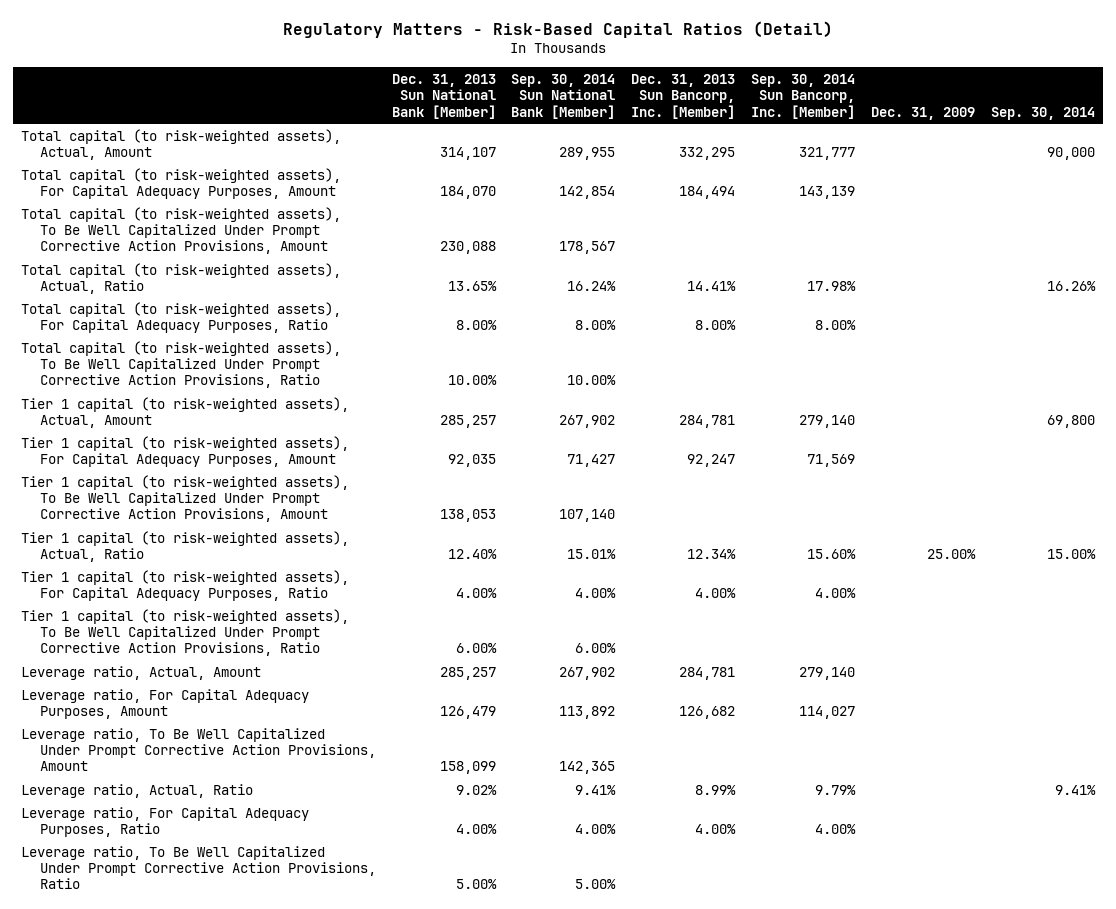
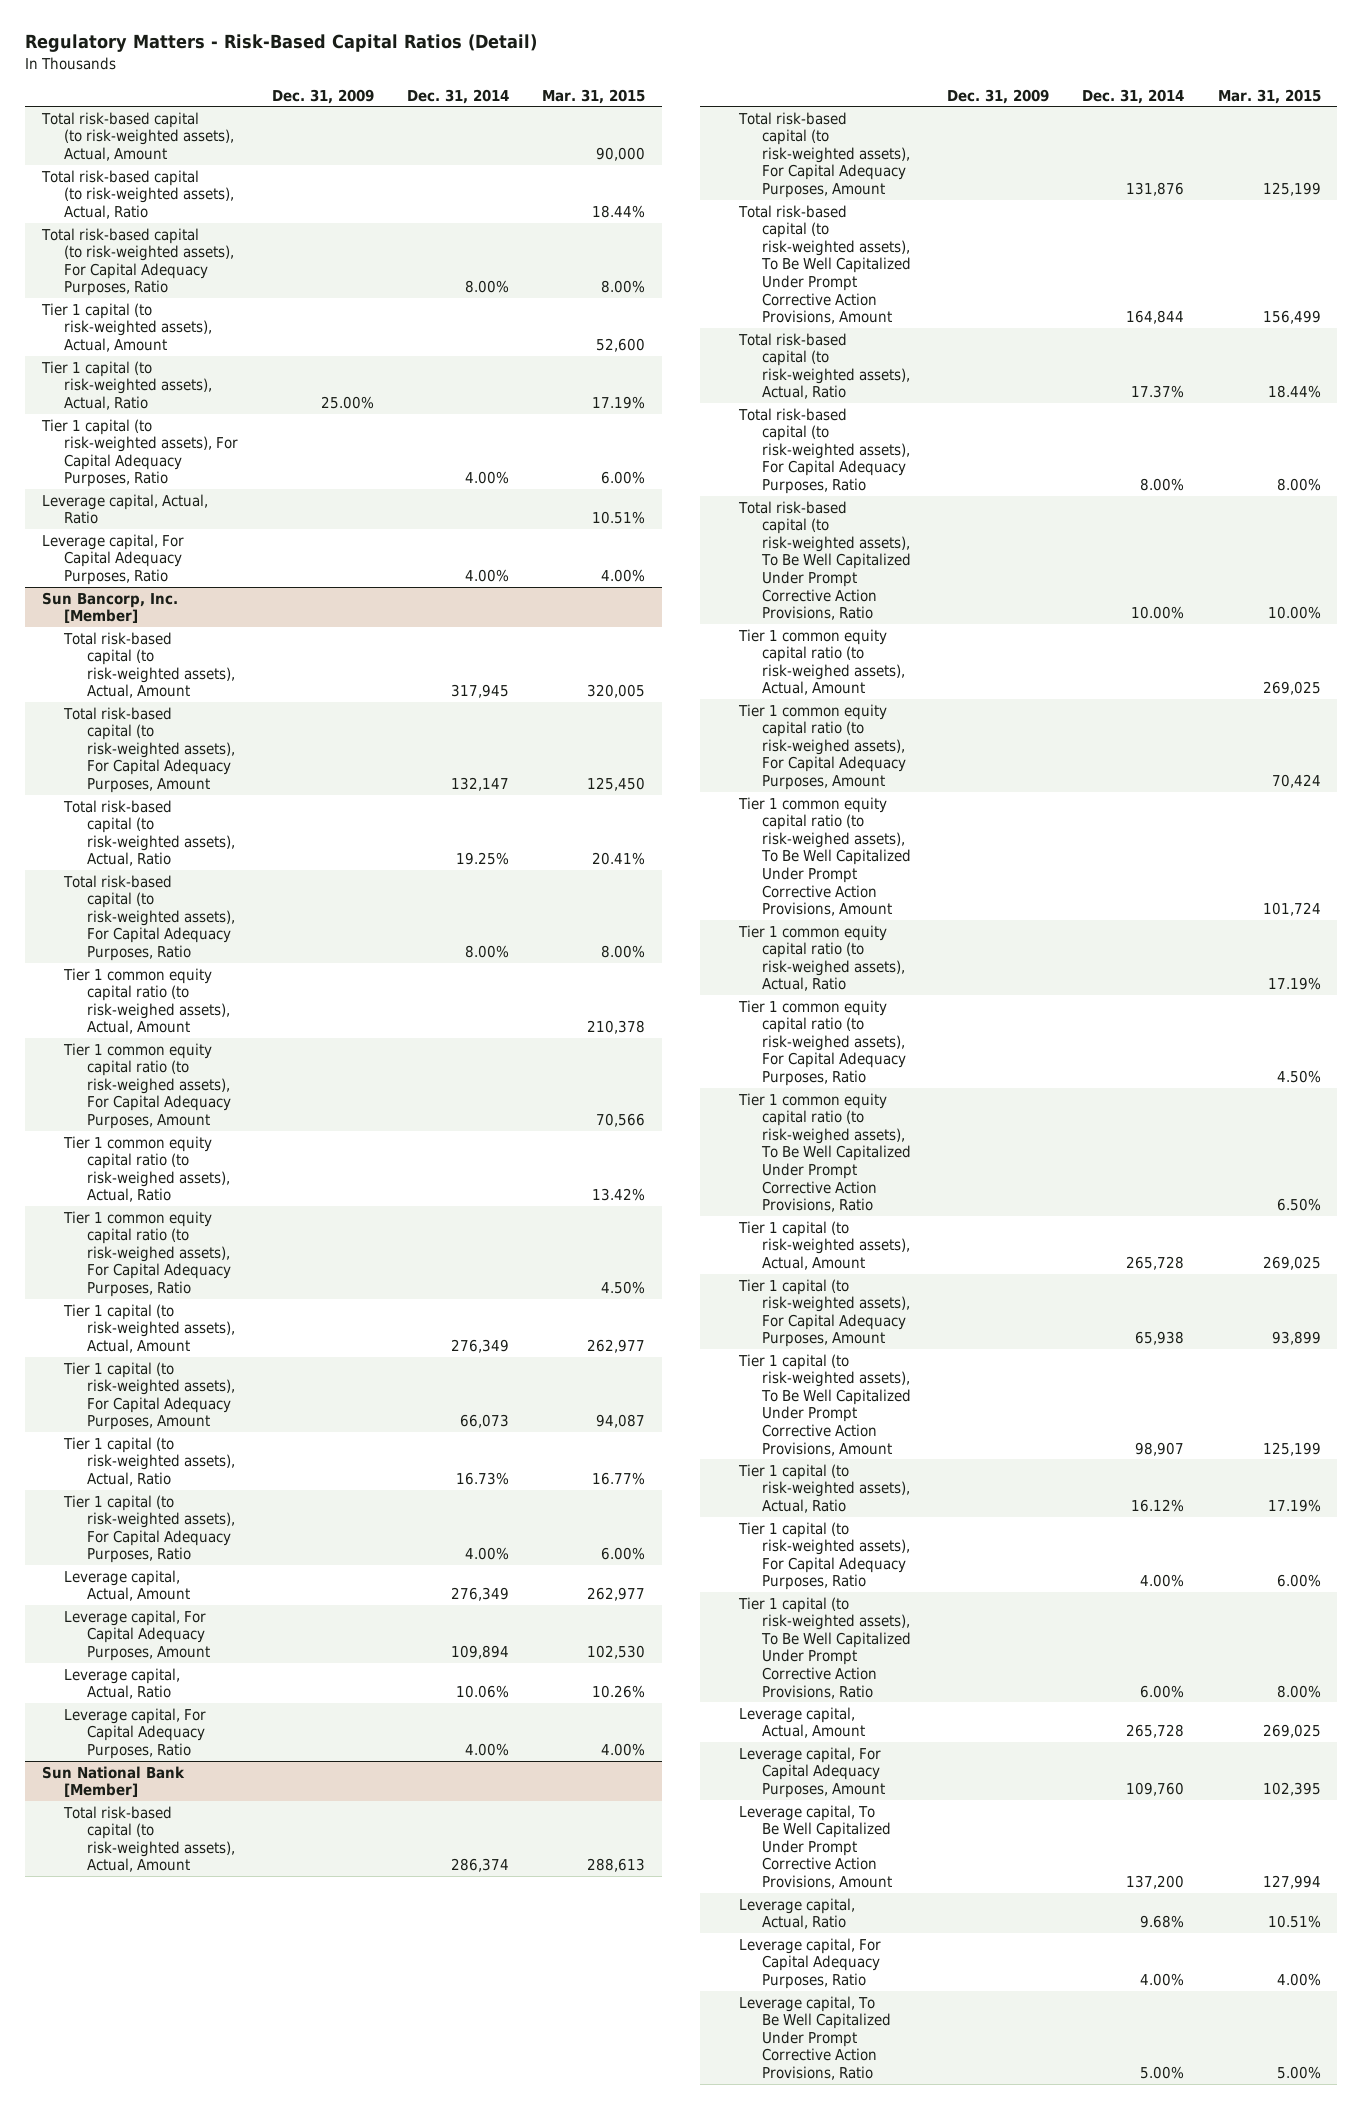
[391,73,496,119] Dec. 31, 2013 Sun National Bank [Member] -> none
[511,73,616,119] Sep. 30, 2014 Sun National Bank [Member] -> none
[631,73,736,119] Dec. 31, 2013 Sun Bancorp, Inc. [Member] -> none
[751,73,856,119] Sep. 30, 2014 Sun Bancorp, Inc. [Member] -> none
[990,106,1095,120] Sep. 30, 2014 -> none
none -> [407,88,510,104] Dec. 31, 2014
none -> [542,88,646,104] Mar. 31, 2015
[21,167,342,199] Total capital (to risk-weighted assets), For Capital Adequacy Purposes, Amount -> none
[21,206,342,255] Total capital (to risk-weighted assets), To Be Well Capitalized Under Prompt Corrective Action Provisions, Amount -> none
[21,340,342,389] Total capital (to risk-weighted assets), To Be Well Capitalized Under Prompt Corrective Action Provisions, Ratio -> none
[21,128,342,160] Total capital (to risk-weighted assets), Actual, Amount -> [40,111,235,161] Total risk-based capital (to risk-weighted assets), Actual, Amount
[21,262,342,294] Total capital (to risk-weighted assets), Actual, Ratio -> [40,169,235,219] Total risk-based capital (to risk-weighted assets), Actual, Ratio
[21,301,342,333] Total capital (to risk-weighted assets), For Capital Adequacy Purposes, Ratio -> [40,227,235,297] Total risk-based capital (to risk-weighted assets), For Capital Adequacy Purposes, Ratio
[21,435,350,467] Tier 1 capital (to risk-weighted assets), For Capital Adequacy Purposes, Amount -> none
[21,474,350,523] Tier 1 capital (to risk-weighted assets), To Be Well Capitalized Under Prompt Corrective Action Provisions, Amount -> none
[21,608,350,657] Tier 1 capital (to risk-weighted assets), To Be Well Capitalized Under Prompt Corrective Action Provisions, Ratio -> none
[21,665,262,680] Leverage ratio, Actual, Amount -> none
[21,688,310,719] Leverage ratio, For Capital Adequacy Purposes, Amount -> none
[21,727,376,772] Leverage ratio, To Be Well Capitalized Under Prompt Corrective Action Provisions, Amount -> none
[21,845,376,890] Leverage ratio, To Be Well Capitalized Under Prompt Corrective Action Provisions, Ratio -> none
[21,783,254,798] Leverage ratio, Actual, Ratio -> [41,493,208,525] Leverage capital, Actual, Ratio
[21,806,310,837] Leverage ratio, For Capital Adequacy Purposes, Ratio -> [41,533,184,585] Leverage capital, For Capital Adequacy Purposes, Ratio
none -> [41,591,178,624] Sun Bancorp, Inc. [Member]
none -> [63,631,235,699] Total risk-based capital (to risk-weighted assets), Actual, Amount
none -> [63,706,235,794] Total risk-based capital (to risk-weighted assets), For Capital Adequacy Purposes, Amount
none -> [63,799,235,867] Total risk-based capital (to risk-weighted assets), Actual, Ratio
none -> [63,874,235,962] Total risk-based capital (to risk-weighted assets), For Capital Adequacy Purposes, Ratio
none -> [63,967,230,1035] Tier 1 common equity capital ratio (to risk-weighed assets), Actual, Amount
none -> [63,1042,231,1130] Tier 1 common equity capital ratio (to risk-weighed assets), For Capital Adequacy Purposes, Amount
none -> [63,1135,230,1203] Tier 1 common equity capital ratio (to risk-weighed assets), Actual, Ratio
none -> [63,1210,231,1298] Tier 1 common equity capital ratio (to risk-weighed assets), For Capital Adequacy Purposes, Ratio
none -> [63,1303,235,1353] Tier 1 capital (to risk-weighted assets), Actual, Amount
none -> [63,1361,235,1431] Tier 1 capital (to risk-weighted assets), For Capital Adequacy Purposes, Amount
none -> [63,1436,235,1486] Tier 1 capital (to risk-weighted assets), Actual, Ratio
none -> [63,1494,235,1564] Tier 1 capital (to risk-weighted assets), For Capital Adequacy Purposes, Ratio
none -> [64,1569,190,1602] Leverage capital, Actual, Amount
none -> [64,1609,210,1661] Leverage capital, For Capital Adequacy Purposes, Amount
none -> [64,1667,181,1700] Leverage capital, Actual, Ratio
none -> [64,1707,207,1759] Leverage capital, For Capital Adequacy Purposes, Ratio
none -> [41,1765,185,1798] Sun National Bank [Member]
none -> [63,1805,235,1873] Total risk-based capital (to risk-weighted assets), Actual, Amount
none -> [738,111,910,199] Total risk-based capital (to risk-weighted assets), For Capital Adequacy Purposes, Amount
none -> [738,204,911,325] Total risk-based capital (to risk-weighted assets), To Be Well Capitalized Under Prompt Corrective Action Provisions, Amount
none -> [738,332,910,400] Total risk-based capital (to risk-weighted assets), Actual, Ratio
none -> [738,407,910,495] Total risk-based capital (to risk-weighted assets), For Capital Adequacy Purposes, Ratio
none -> [738,500,911,621] Total risk-based capital (to risk-weighted assets), To Be Well Capitalized Under Prompt Corrective Action Provisions, Ratio
none -> [738,628,905,696] Tier 1 common equity capital ratio (to risk-weighed assets), Actual, Amount
none -> [738,703,906,791] Tier 1 common equity capital ratio (to risk-weighed assets), For Capital Adequacy Purposes, Amount
none -> [738,796,911,917] Tier 1 common equity capital ratio (to risk-weighed assets), To Be Well Capitalized Under Prompt Corrective Action Provisions, Amount
none -> [738,924,905,992] Tier 1 common equity capital ratio (to risk-weighed assets), Actual, Ratio
none -> [738,999,906,1087] Tier 1 common equity capital ratio (to risk-weighed assets), For Capital Adequacy Purposes, Ratio
none -> [738,1092,911,1213] Tier 1 common equity capital ratio (to risk-weighed assets), To Be Well Capitalized Under Prompt Corrective Action Provisions, Ratio
none -> [738,1220,910,1270] Tier 1 capital (to risk-weighted assets), Actual, Amount
none -> [738,1278,910,1348] Tier 1 capital (to risk-weighted assets), For Capital Adequacy Purposes, Amount
none -> [738,1353,911,1456] Tier 1 capital (to risk-weighted assets), To Be Well Capitalized Under Prompt Corrective Action Provisions, Amount
none -> [738,1463,910,1513] Tier 1 capital (to risk-weighted assets), Actual, Ratio
none -> [738,1521,910,1591] Tier 1 capital (to risk-weighted assets), For Capital Adequacy Purposes, Ratio
none -> [738,1596,911,1699] Tier 1 capital (to risk-weighted assets), To Be Well Capitalized Under Prompt Corrective Action Provisions, Ratio
none -> [739,1706,865,1739] Leverage capital, Actual, Amount
none -> [739,1746,885,1798] Leverage capital, For Capital Adequacy Purposes, Amount
none -> [739,1804,892,1890] Leverage capital, To Be Well Capitalized Under Prompt Corrective Action Provisions, Amount
none -> [739,1897,856,1930] Leverage capital, Actual, Ratio
none -> [739,1937,882,1989] Leverage capital, For Capital Adequacy Purposes, Ratio
none -> [739,1995,891,2081] Leverage capital, To Be Well Capitalized Under Prompt Corrective Action Provisions, Ratio

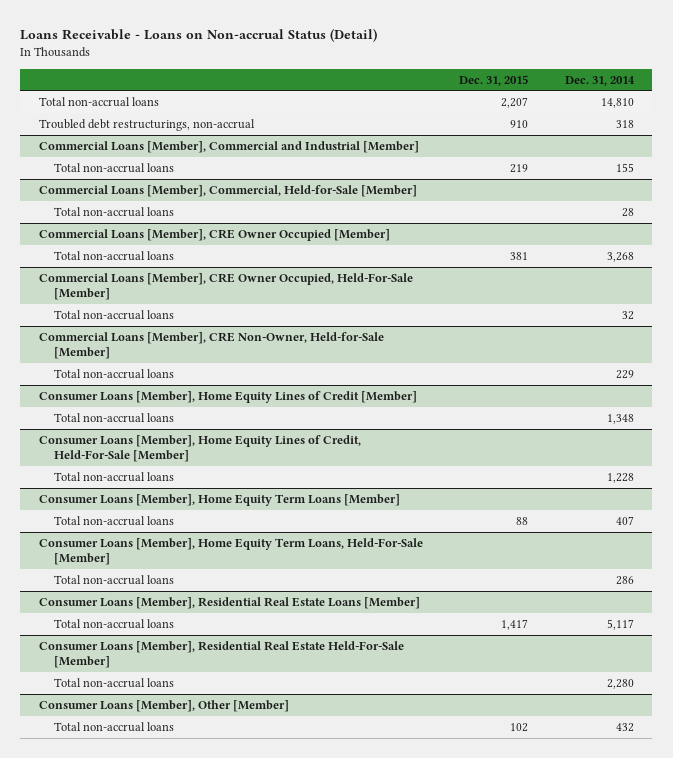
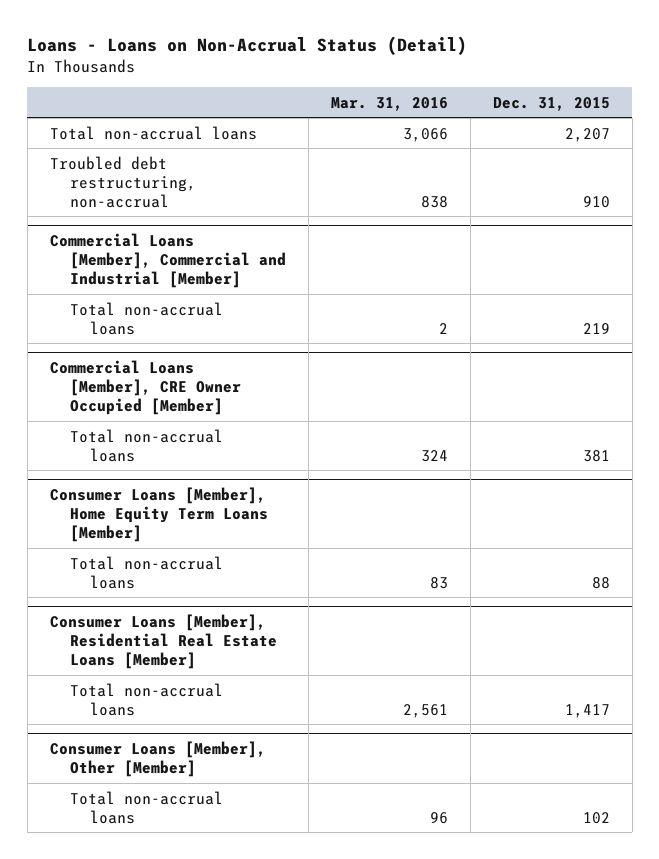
[20,28,378,43] Loans Receivable - Loans on Non-accrual Status (Detail) -> [27,36,468,56] Loans - Loans on Non-Accrual Status (Detail)
[565,75,636,86] Dec. 31, 2014 -> none
none -> [330,96,448,111] Mar. 31, 2016
[38,118,255,131] Troubled debt restructurings, non-accrual -> [49,155,196,208] Troubled debt restructuring, non-accrual
[38,184,417,197] Commercial Loans [Member], Commercial, Held-for-Sale [Member] -> none
[53,206,174,217] Total non-accrual loans -> none
[38,272,413,301] Commercial Loans [Member], CRE Owner Occupied, Held-For-Sale [Member] -> none
[53,309,174,320] Total non-accrual loans -> none
[38,331,384,360] Commercial Loans [Member], CRE Non-Owner, Held-for-Sale [Member] -> none
[53,368,174,379] Total non-accrual loans -> none
[38,390,417,403] Consumer Loans [Member], Home Equity Lines of Credit [Member] -> none
[53,412,174,423] Total non-accrual loans -> none
[38,434,361,463] Consumer Loans [Member], Home Equity Lines of Credit, Held-For-Sale [Member] -> none
[53,471,174,482] Total non-accrual loans -> none
[38,537,423,566] Consumer Loans [Member], Home Equity Term Loans, Held-For-Sale [Member] -> none
[53,574,174,585] Total non-accrual loans -> none
[38,640,404,669] Consumer Loans [Member], Residential Real Estate Held-For-Sale [Member] -> none
[53,677,174,688] Total non-accrual loans -> none

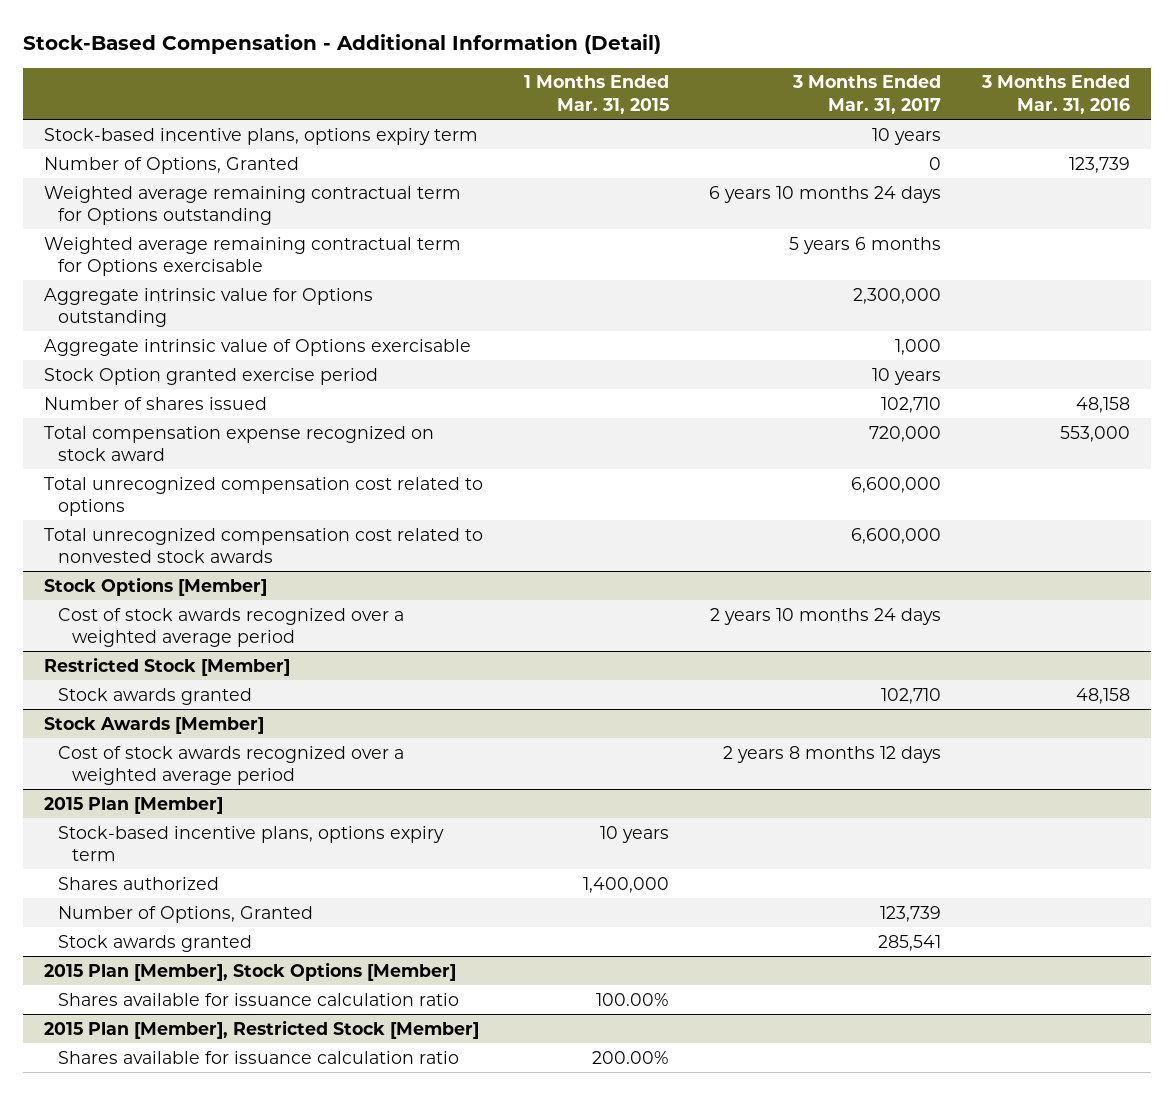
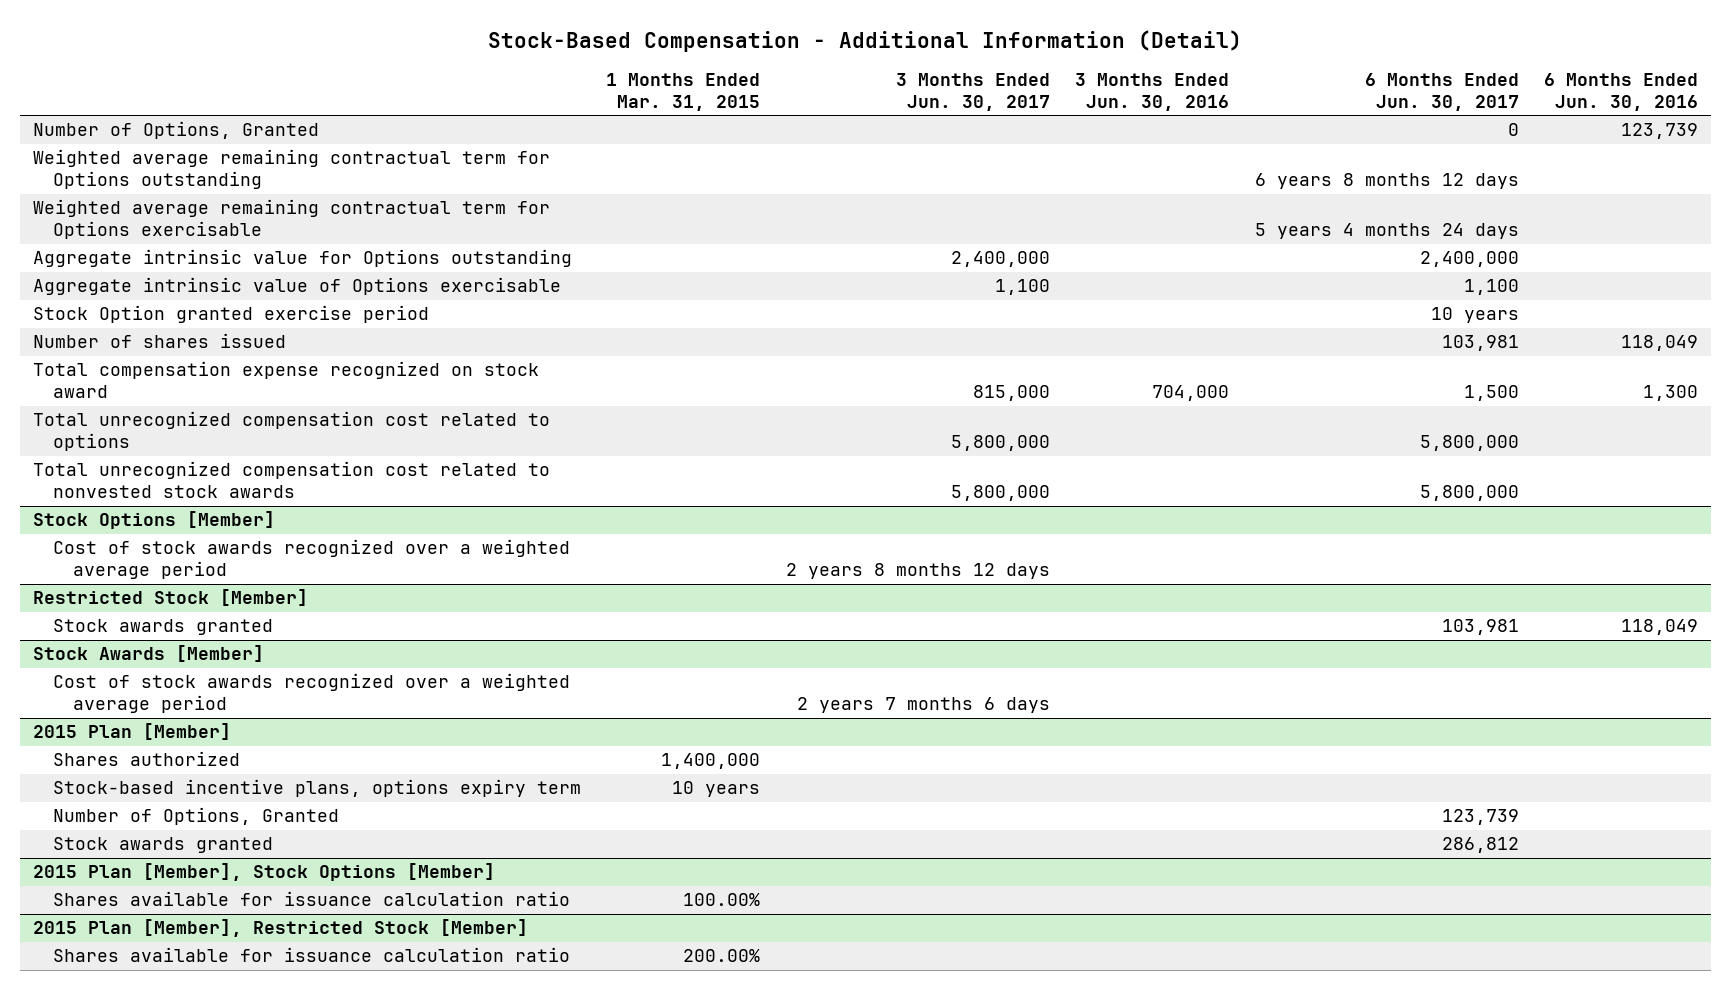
[792,75,942,114] 3 Months Ended Mar. 31, 2017 -> none
[981,75,1131,114] 3 Months Ended Mar. 31, 2016 -> none
none -> [895,72,1050,111] 3 Months Ended Jun. 30, 2017
none -> [1075,72,1230,111] 3 Months Ended Jun. 30, 2016
none -> [1364,72,1519,111] 6 Months Ended Jun. 30, 2017
none -> [1544,72,1699,111] 6 Months Ended Jun. 30, 2016
[43,127,478,145] Stock-based incentive plans, options expiry term -> none
[57,825,444,861] Stock-based incentive plans, options expiry term -> [52,779,581,798] Stock-based incentive plans, options expiry term

